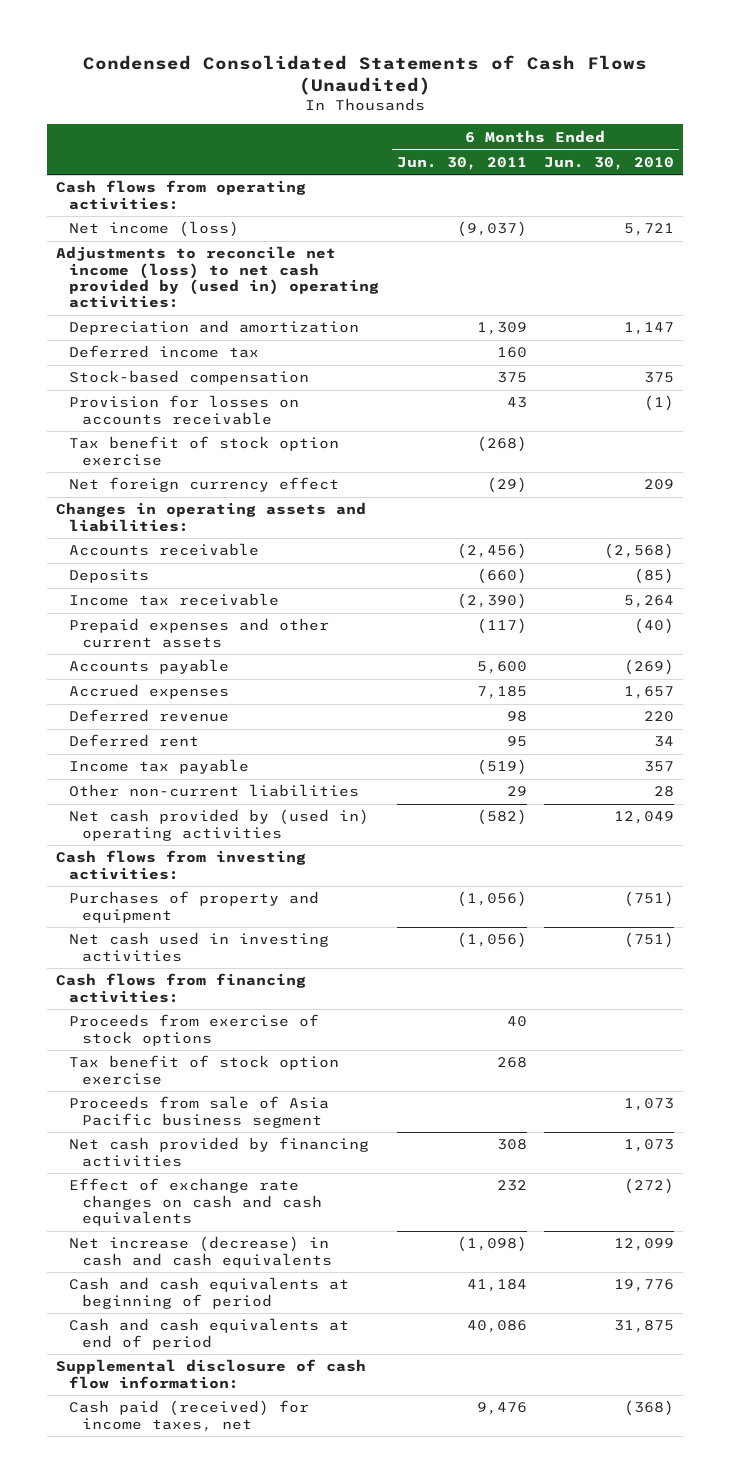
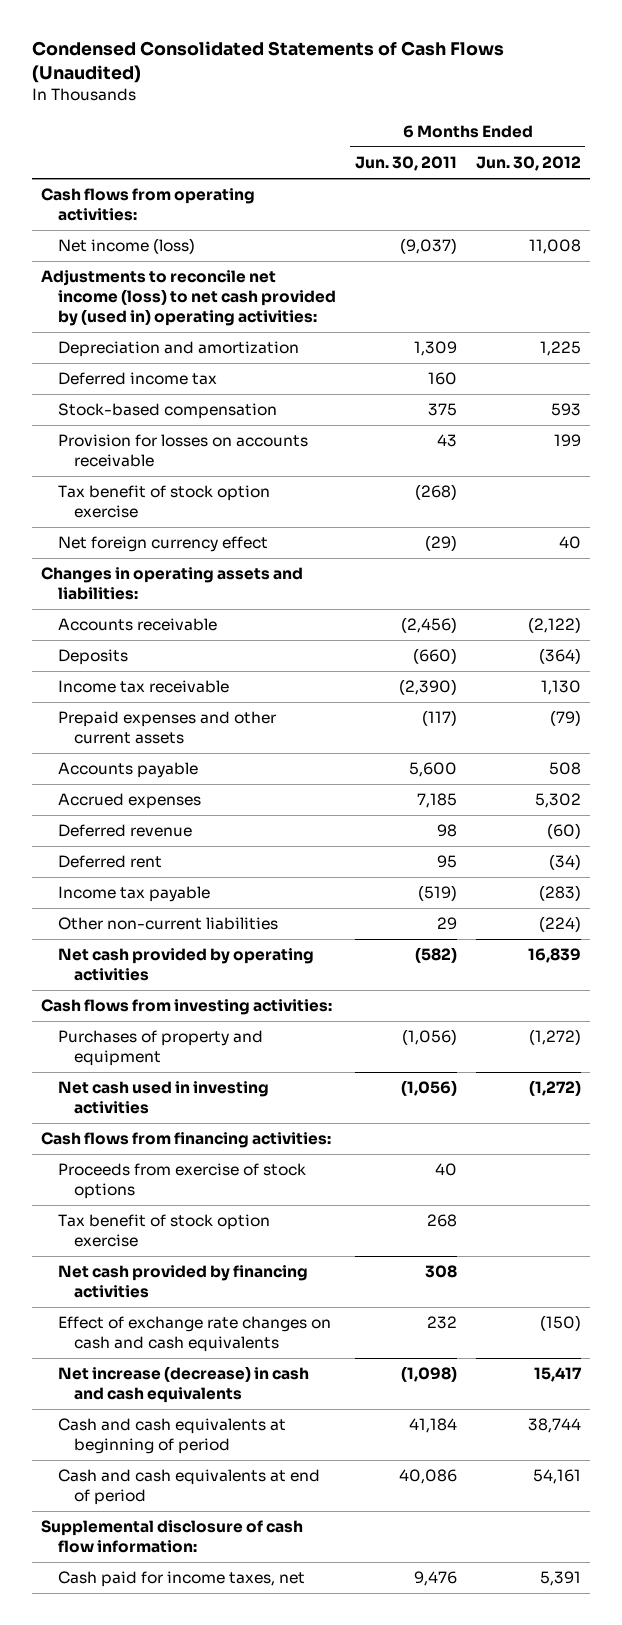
[544,156,675,170] Jun. 30, 2010 -> none
none -> [475,156,581,172] Jun. 30, 2012
[69,809,370,841] Net cash provided by (used in) operating activities -> [57,948,314,981] Net cash provided by operating activities
[69,1096,330,1128] Proceeds from sale of Asia Pacific business segment -> none
[69,1400,310,1432] Cash paid (received) for income taxes, net -> [57,1571,305,1588] Cash paid for income taxes, net

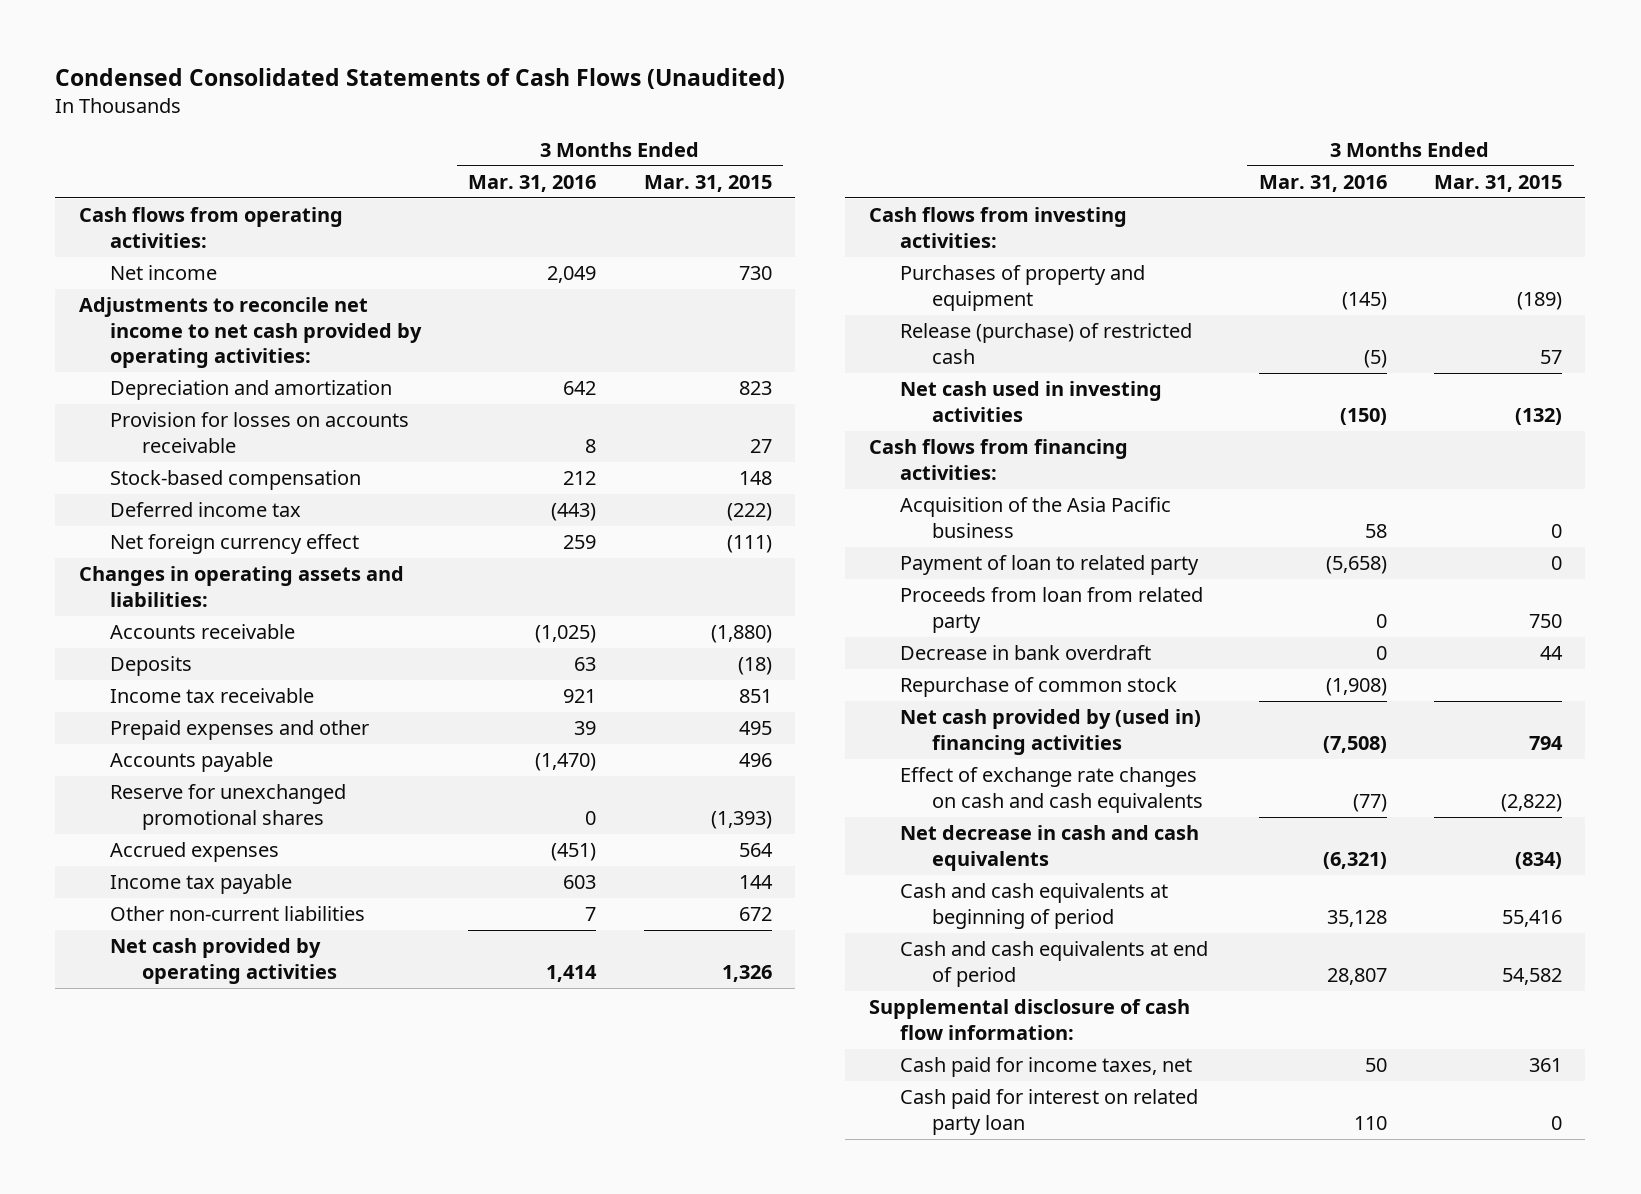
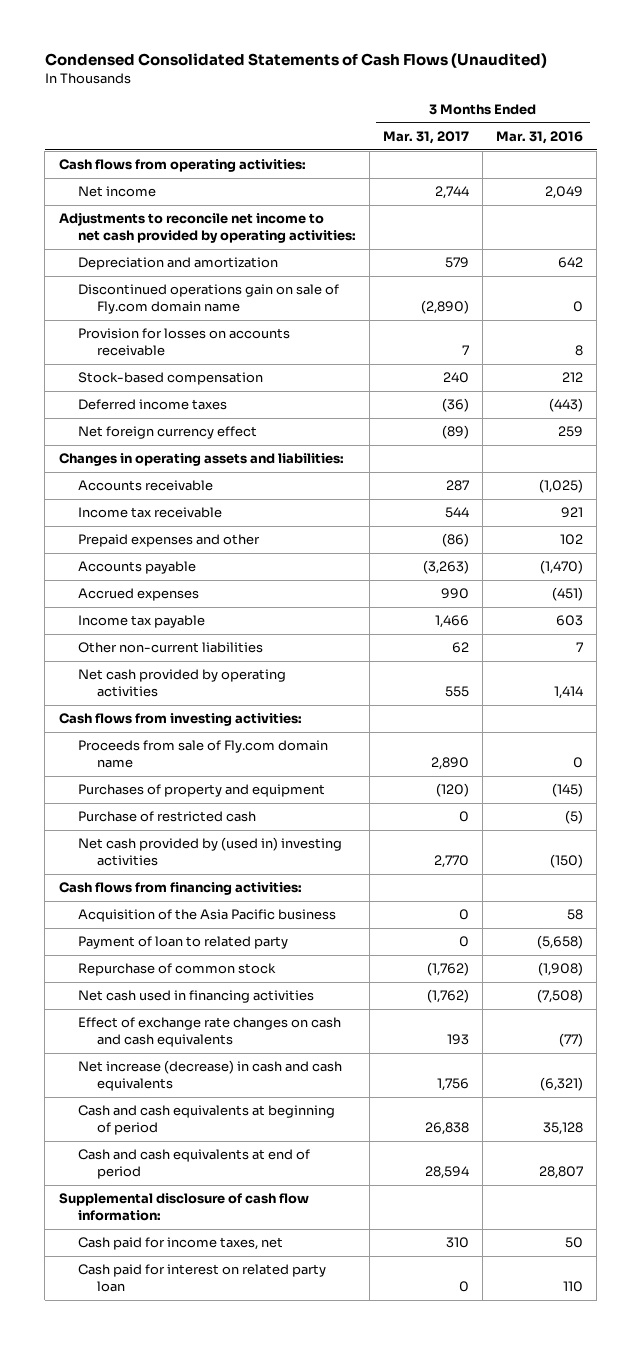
[643,174,772,192] Mar. 31, 2015 -> none
none -> [382,130,469,144] Mar. 31, 2017
none -> [77,284,339,314] Discontinued operations gain on sale of Fly.com domain name
[110,502,302,518] Deferred income tax -> [77,399,227,411] Deferred income taxes
[110,656,193,677] Deposits -> none
[574,721,597,736] 39 -> [560,534,584,546] 102
[110,784,347,830] Reserve for unexchanged promotional shares -> none
none -> [77,740,328,768] Proceeds from sale of Fly.com domain name
[900,323,1193,364] Release (purchase) of restricted cash -> [77,811,256,823] Purchase of restricted cash
[900,381,1163,422] Net cash used in investing activities -> [77,837,342,866] Net cash provided by (used in) investing activities
[900,587,1204,633] Proceeds from loan from related party -> none
[900,645,1152,661] Decrease in bank overdraft -> none
[900,709,1202,755] Net cash provided by (used in) financing activities -> [77,990,314,1004] Net cash used in financing activities
[900,825,1200,871] Net decrease in cash and cash equivalents -> [77,1060,342,1091] Net increase (decrease) in cash and cash equivalents

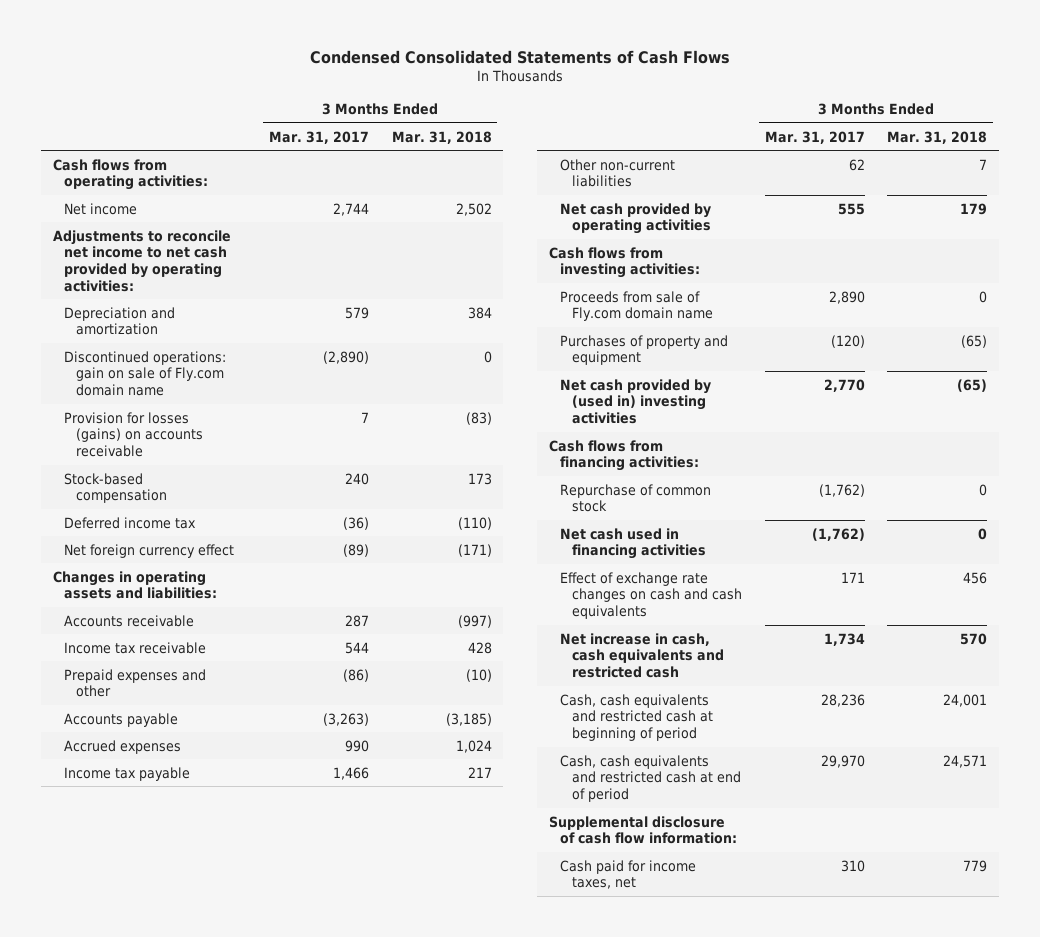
[44,53,547,69] Condensed Consolidated Statements of Cash Flows (Unaudited) -> [310,49,731,64] Condensed Consolidated Statements of Cash Flows
[496,130,584,144] Mar. 31, 2016 -> none
none -> [391,130,492,144] Mar. 31, 2018
[77,284,339,314] Discontinued operations gain on sale of Fly.com domain name -> [64,350,227,397] Discontinued operations: gain on sale of Fly.com domain name
[77,328,290,356] Provision for losses on accounts receivable -> [64,411,204,458] Provision for losses (gains) on accounts receivable
[77,399,227,411] Deferred income taxes -> [64,516,197,529] Deferred income tax
[77,811,256,823] Purchase of restricted cash -> none
[77,909,336,923] Acquisition of the Asia Pacific business -> none
[77,936,288,950] Payment of loan to related party -> none
[446,1033,469,1045] 193 -> [840,571,865,583] 171
[77,1060,342,1091] Net increase (decrease) in cash and cash equivalents -> [560,632,724,679] Net increase in cash, cash equivalents and restricted cash
[436,1077,469,1091] 1,756 -> [823,632,865,646] 1,734
[77,1105,335,1135] Cash and cash equivalents at beginning of period -> [560,693,713,742] Cash, cash equivalents and restricted cash at beginning of period
[424,1121,469,1135] 26,838 -> [820,693,865,707] 28,236
[77,1149,310,1179] Cash and cash equivalents at end of period -> [560,754,741,803] Cash, cash equivalents and restricted cash at end of period
[424,1165,469,1179] 28,594 -> [820,754,865,768] 29,970
[77,1264,326,1292] Cash paid for interest on related party loan -> none

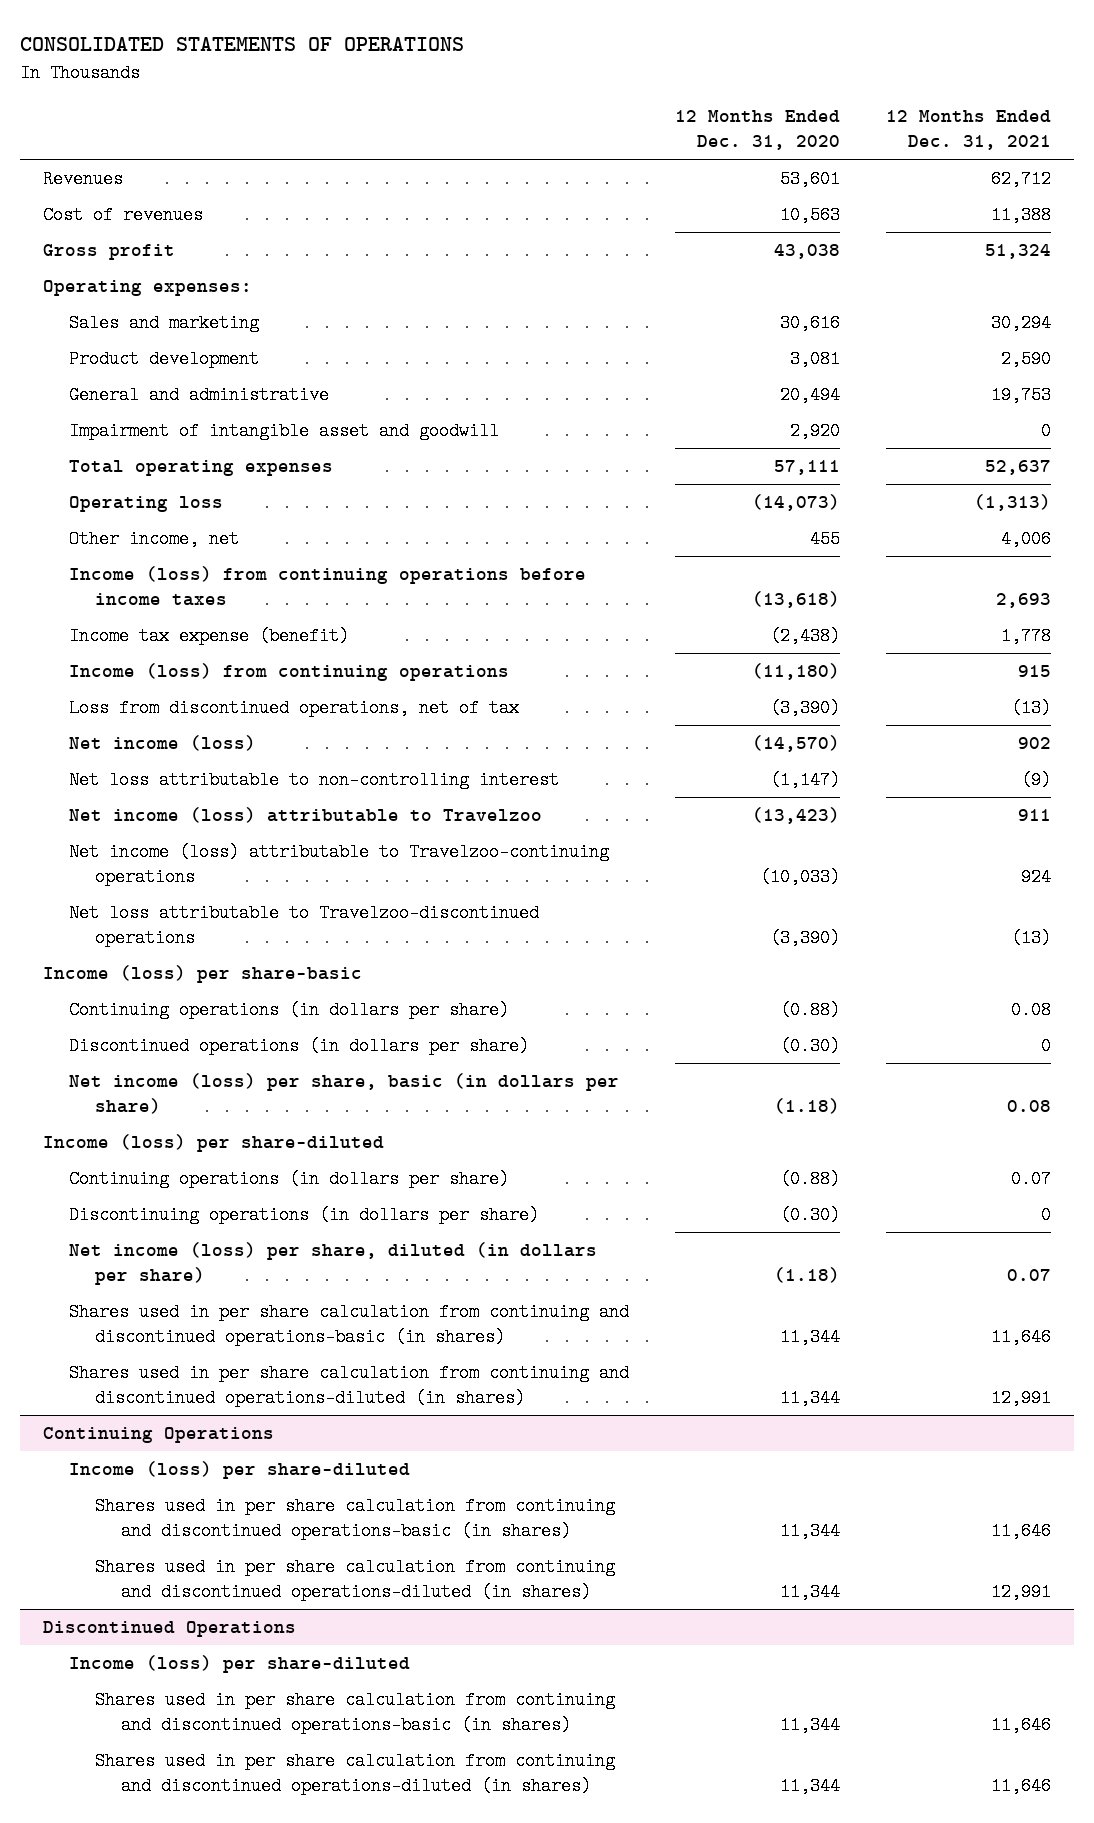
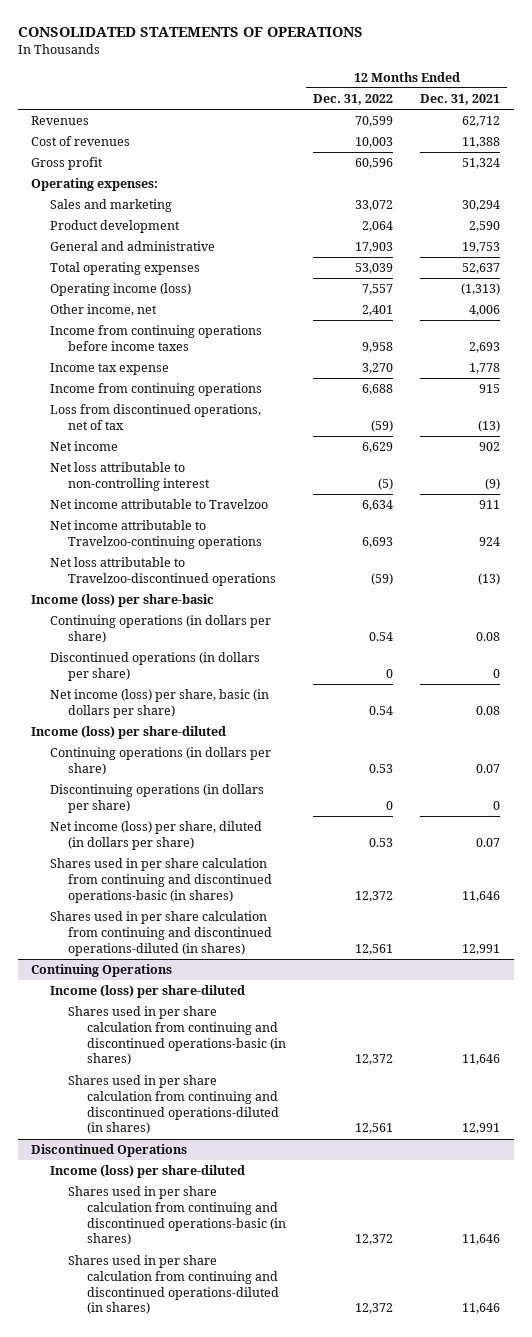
[675,110,841,151] 12 Months Ended Dec. 31, 2020 -> none
none -> [313,94,394,106] Dec. 31, 2022
[69,421,500,440] Impairment of intangible asset and goodwill -> none
[69,495,224,512] Operating loss -> [49,283,191,297] Operating income (loss)
[69,565,587,607] Income (loss) from continuing operations before income taxes -> [49,325,262,351] Income from continuing operations before income taxes
[69,626,350,645] Income tax expense (benefit) -> [49,363,169,376] Income tax expense
[69,662,510,681] Income (loss) from continuing operations -> [49,383,262,397] Income from continuing operations
[69,734,257,751] Net income (loss) -> [49,441,118,452] Net income
[69,806,543,823] Net income (loss) attributable to Travelzoo -> [49,499,268,510] Net income attributable to Travelzoo
[69,842,610,887] Net income (loss) attributable to Travelzoo-continuing operations -> [49,520,263,549] Net income attributable to Travelzoo-continuing operations

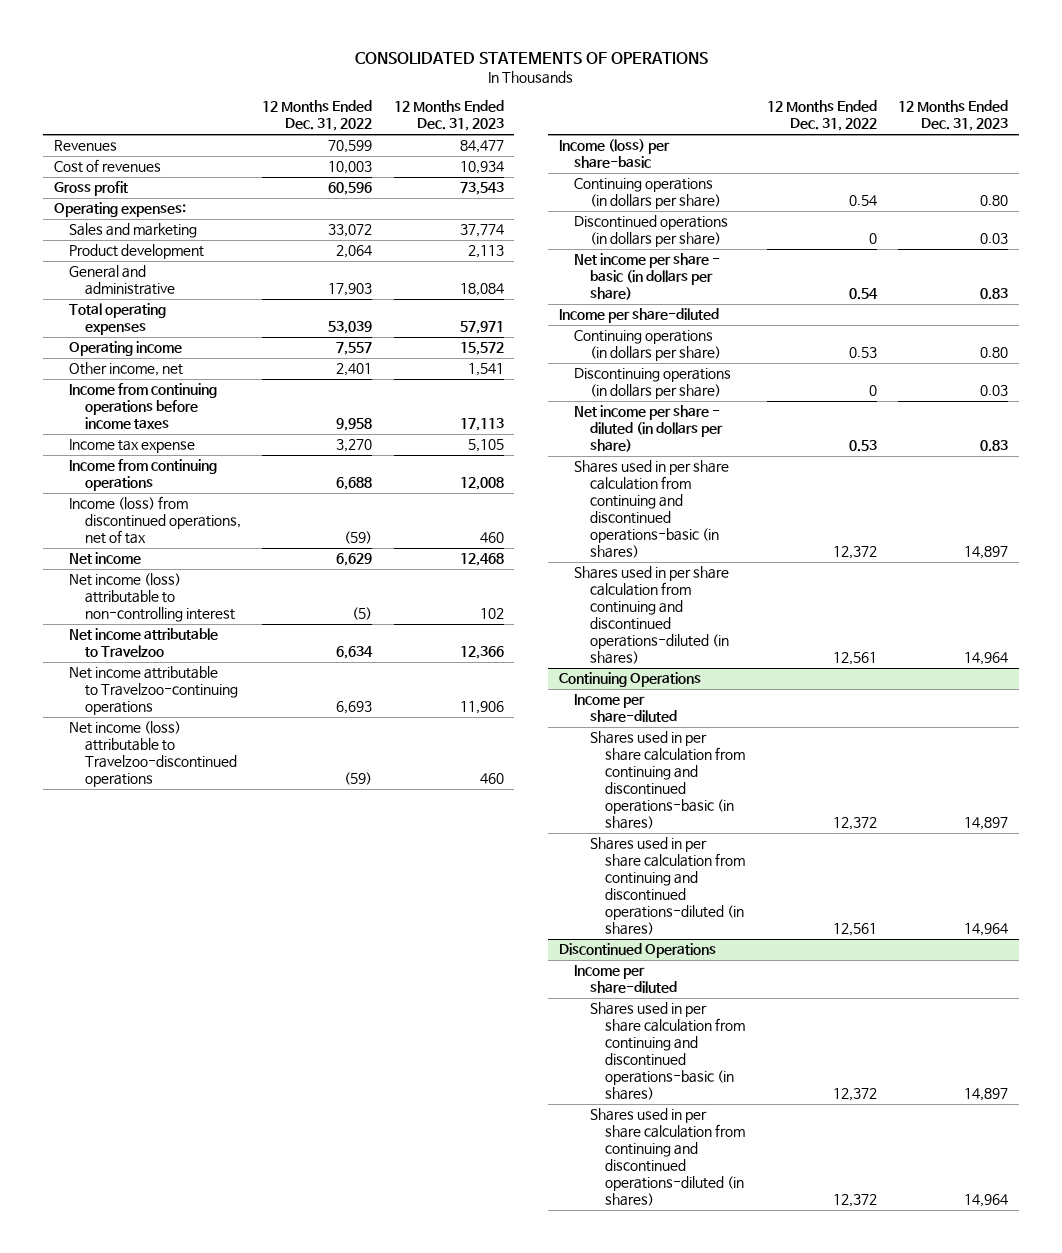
[420,94,501,106] Dec. 31, 2021 -> none
none -> [393,100,504,132] 12 Months Ended Dec. 31, 2023
[49,283,191,297] Operating income (loss) -> [69,341,183,357] Operating income
[49,404,261,430] Loss from discontinued operations, net of tax -> [69,496,241,545] Income (loss) from discontinued operations, net of tax
[49,462,211,491] Net loss attributable to non-controlling interest -> [69,573,235,623] Net income (loss) attributable to non-controlling interest
[49,557,277,586] Net loss attributable to Travelzoo-discontinued operations -> [69,721,237,788] Net income (loss) attributable to Travelzoo-discontinued operations
[49,689,269,718] Net income (loss) per share, basic (in dollars per share) -> [574,253,721,301] Net income per share - basic (in dollars per share)
[31,726,227,740] Income (loss) per share-diluted -> [558,308,719,324] Income per share-diluted
[49,821,262,850] Net income (loss) per share, diluted (in dollars per share) -> [574,405,723,453] Net income per share - diluted (in dollars per share)
[49,985,245,999] Income (loss) per share-diluted -> [574,694,677,723] Income per share-diluted
[49,1165,245,1179] Income (loss) per share-diluted -> [574,965,677,994] Income per share-diluted

